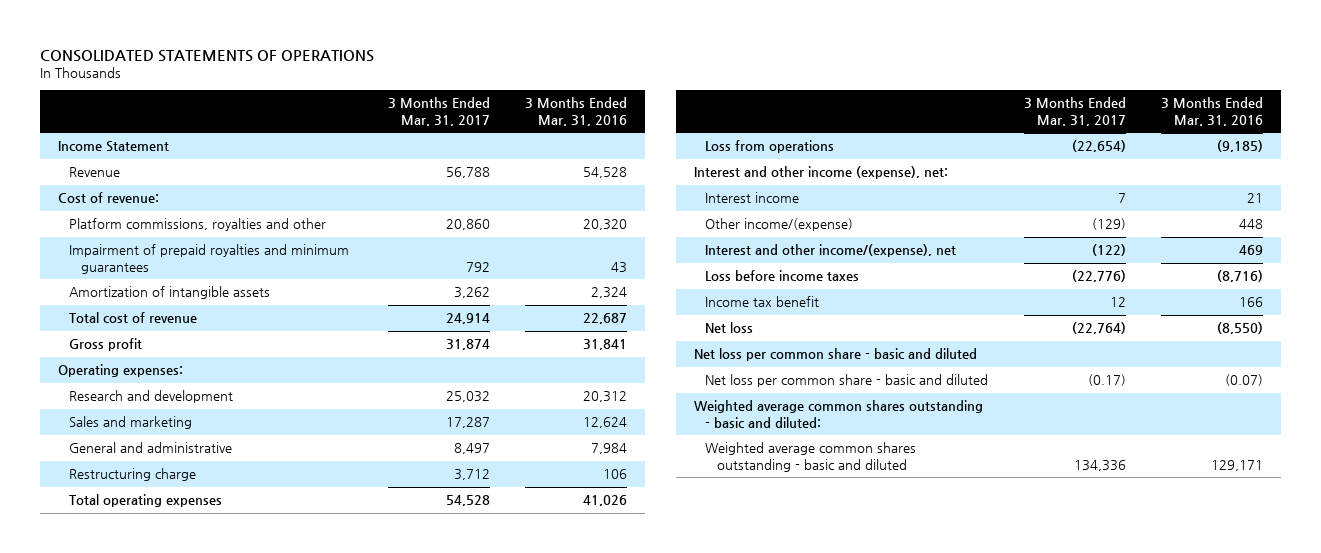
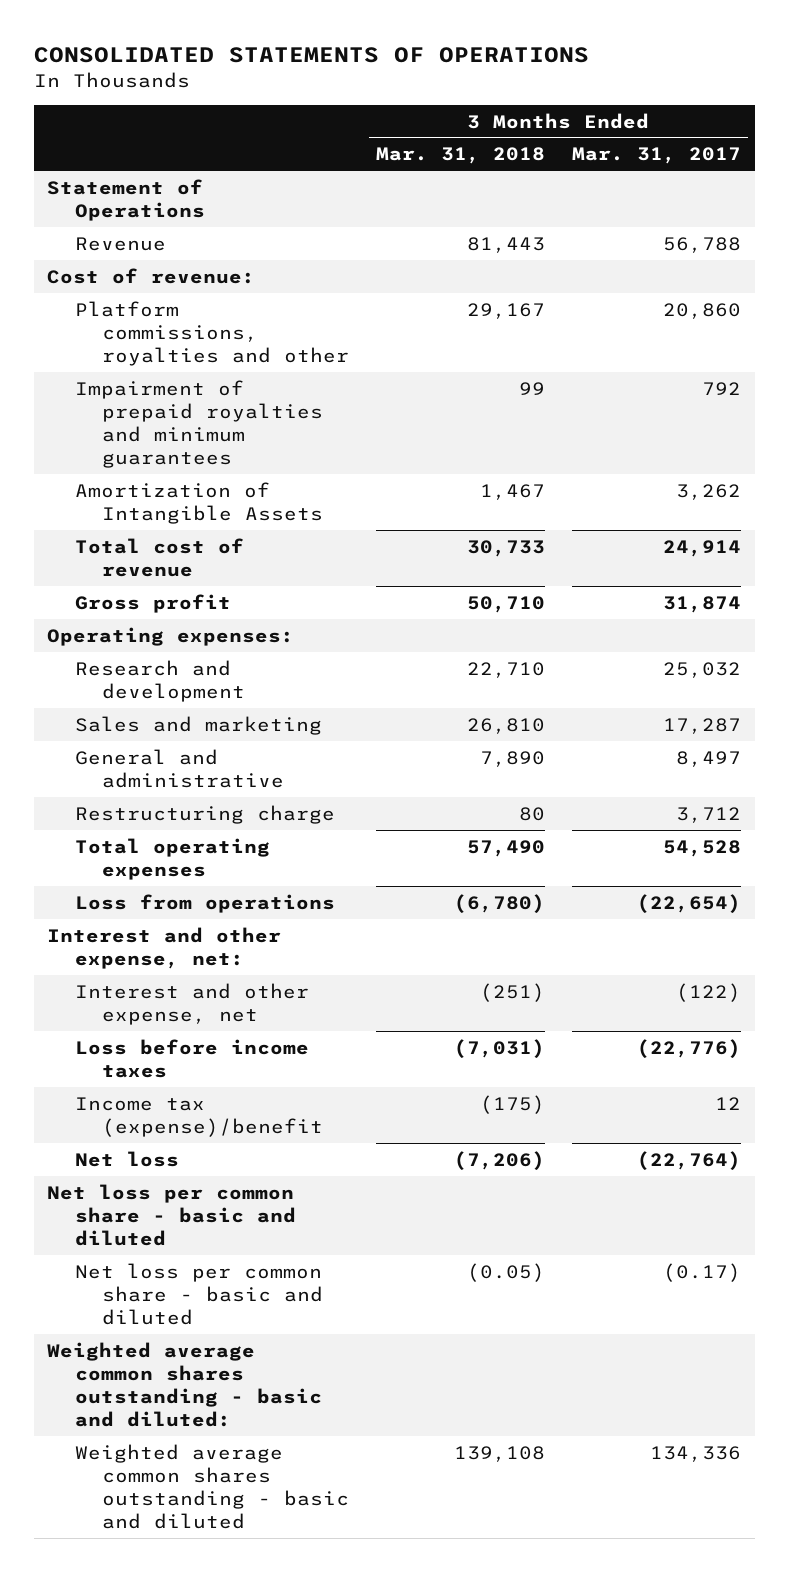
[524,97,627,126] 3 Months Ended Mar. 31, 2016 -> none
none -> [375,147,545,165] Mar. 31, 2018
[57,141,169,153] Income Statement -> [47,178,205,221] Statement of Operations
[69,286,271,300] Amortization of intangible assets -> [74,481,323,524] Amortization of Intangible Assets
[705,192,800,204] Interest income -> none
[705,218,854,232] Other income/(expense) -> none
[694,166,949,180] Interest and other income (expense), net: -> [47,926,282,969] Interest and other expense, net:
[705,244,957,258] Interest and other income/(expense), net -> [74,982,309,1025] Interest and other expense, net
[705,296,820,308] Income tax benefit -> [74,1096,323,1137] Income tax (expense)/benefit

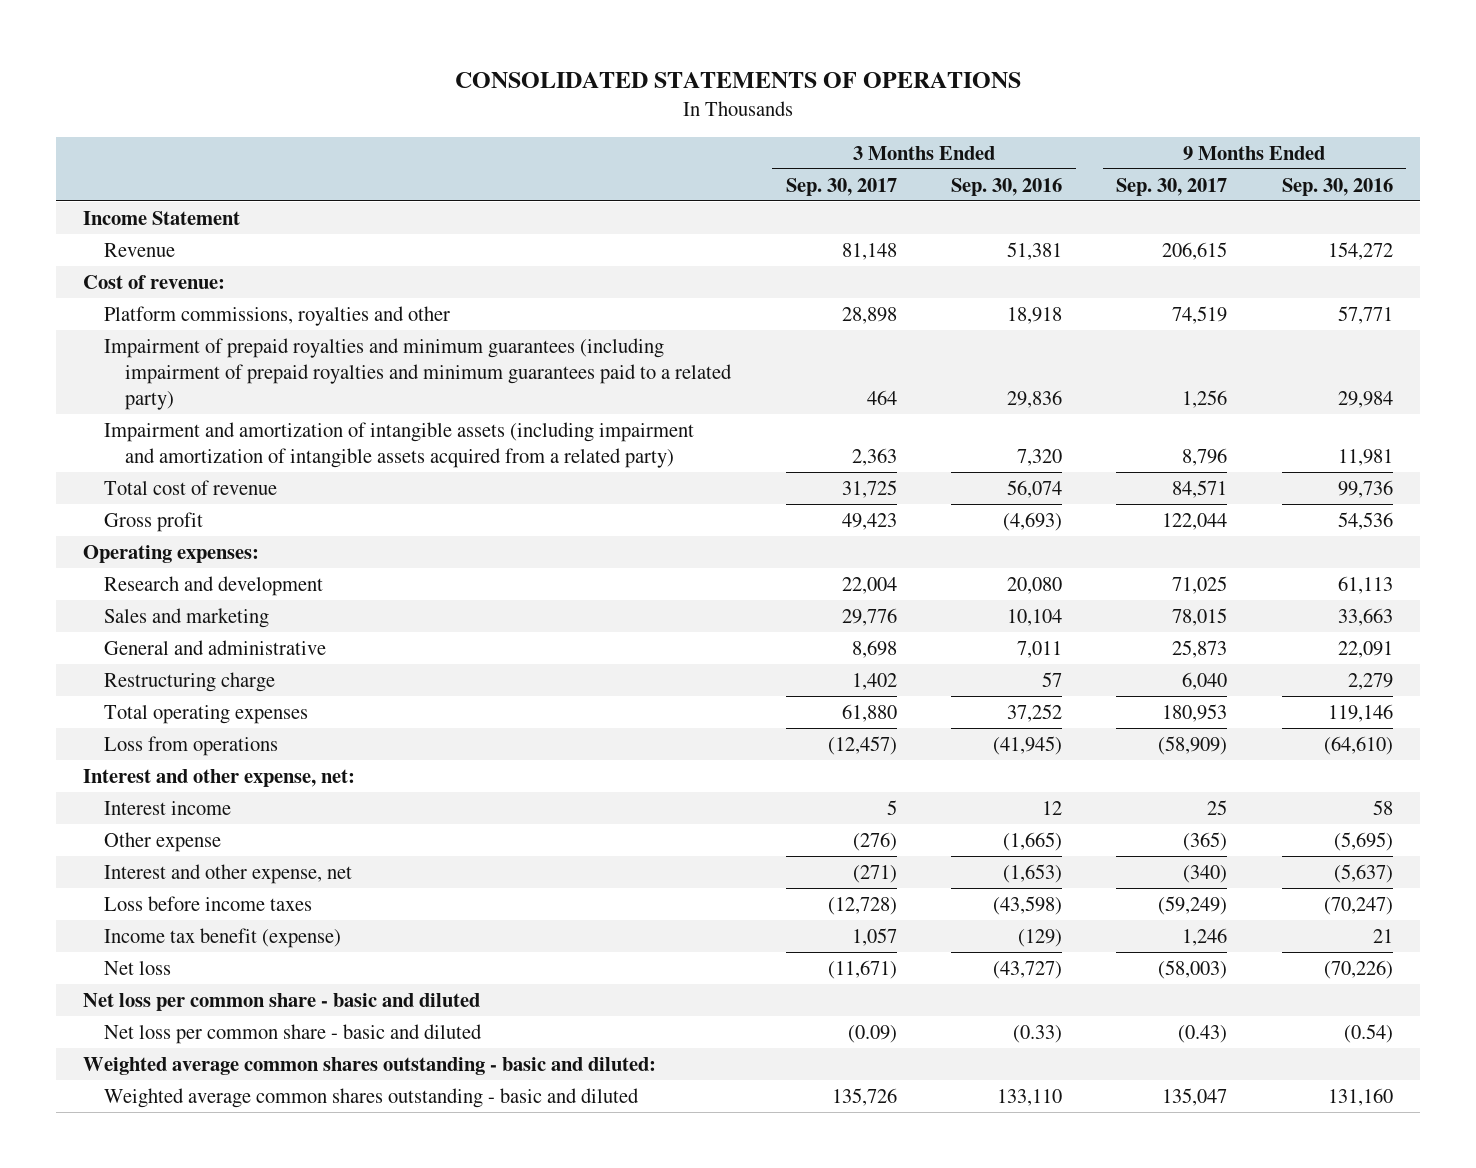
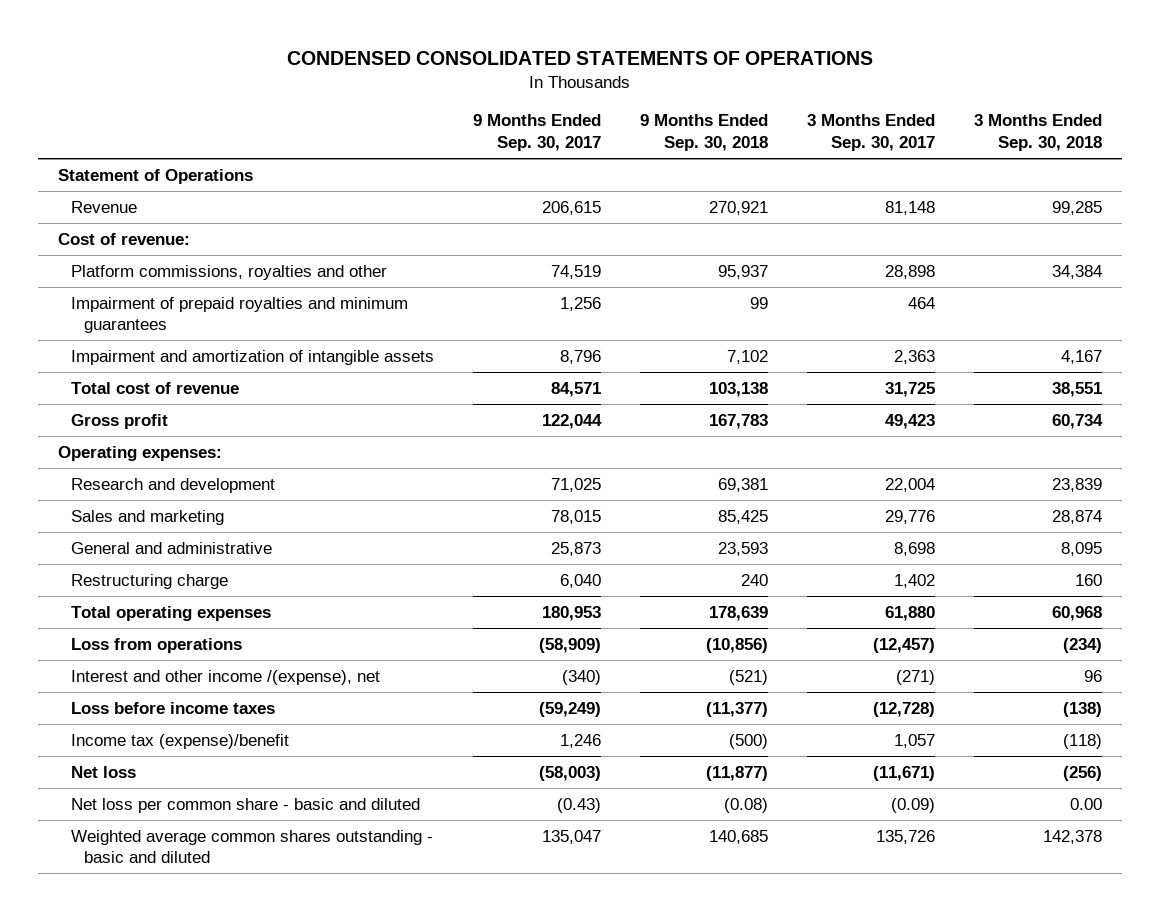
[454,72,1021,89] CONSOLIDATED STATEMENTS OF OPERATIONS -> [286,50,873,65] CONDENSED CONSOLIDATED STATEMENTS OF OPERATIONS
[950,177,1062,196] Sep. 30, 2016 -> none
[1281,177,1393,196] Sep. 30, 2016 -> none
none -> [639,114,768,152] 9 Months Ended Sep. 30, 2018
none -> [974,114,1103,152] 3 Months Ended Sep. 30, 2018
[83,210,241,225] Income Statement -> [57,168,253,184] Statement of Operations
[104,337,733,410] Impairment of prepaid royalties and minimum guarantees (including impairment of prepaid royalties and minimum guarantees paid to a related party) -> [70,296,408,334] Impairment of prepaid royalties and minimum guarantees
[104,421,695,468] Impairment and amortization of intangible assets (including impairment and amortization of intangible assets acquired from a related party) -> [70,349,434,365] Impairment and amortization of intangible assets
[83,768,356,787] Interest and other expense, net: -> none
[104,800,232,815] Interest income -> none
[104,831,222,852] Other expense -> none
[104,863,353,884] Interest and other expense, net -> [70,669,380,685] Interest and other income /(expense), net
[104,927,342,948] Income tax benefit (expense) -> [70,733,289,749] Income tax (expense)/benefit
[83,992,481,1011] Net loss per common share - basic and diluted -> none
[83,1056,657,1075] Weighted average common shares outstanding - basic and diluted: -> none

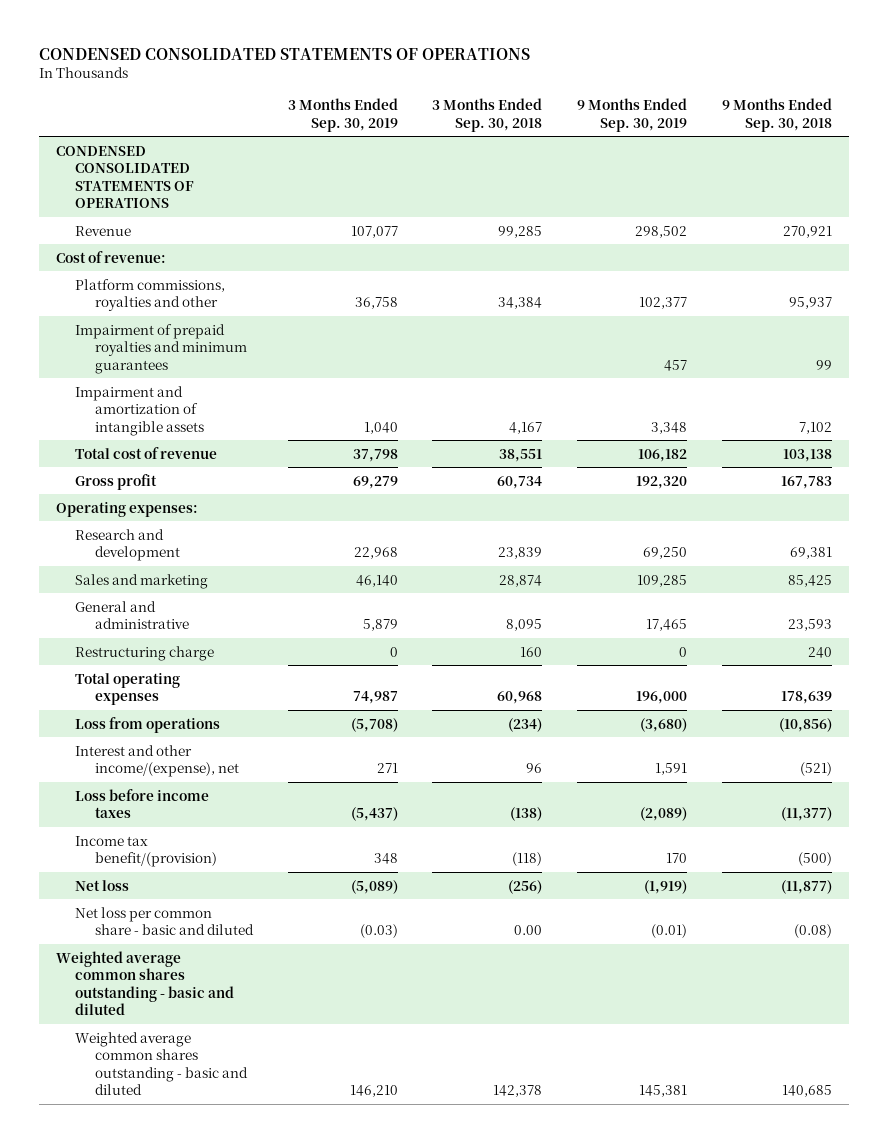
[472,114,601,152] 9 Months Ended Sep. 30, 2017 -> none
[807,114,936,152] 3 Months Ended Sep. 30, 2017 -> none
none -> [287,98,398,132] 3 Months Ended Sep. 30, 2019
none -> [577,98,688,132] 9 Months Ended Sep. 30, 2019
[57,168,253,184] Statement of Operations -> [56,145,195,209] CONDENSED CONSOLIDATED STATEMENTS OF OPERATIONS
[70,669,380,685] Interest and other income /(expense), net -> [75,744,239,778] Interest and other income/(expense), net
[70,733,289,749] Income tax (expense)/benefit -> [75,835,217,868] Income tax benefit/(provision)
none -> [56,950,235,1016] Weighted average common shares outstanding - basic and diluted

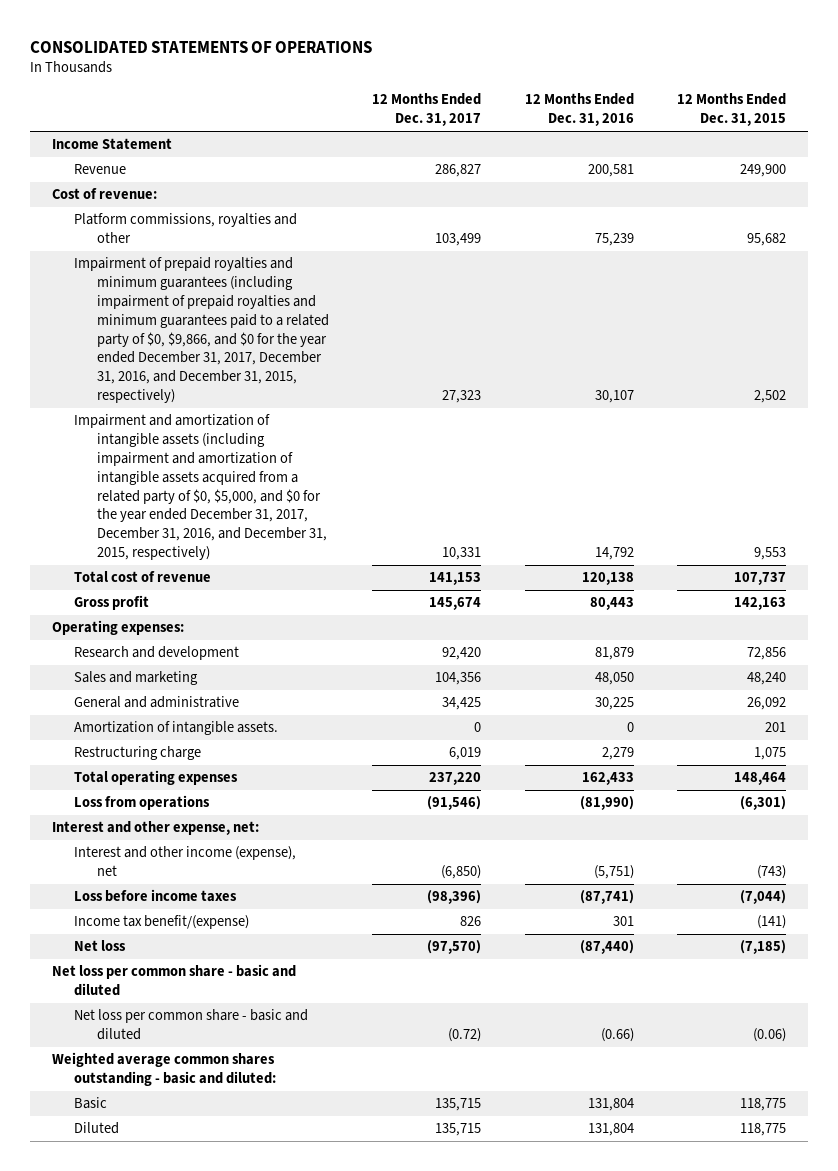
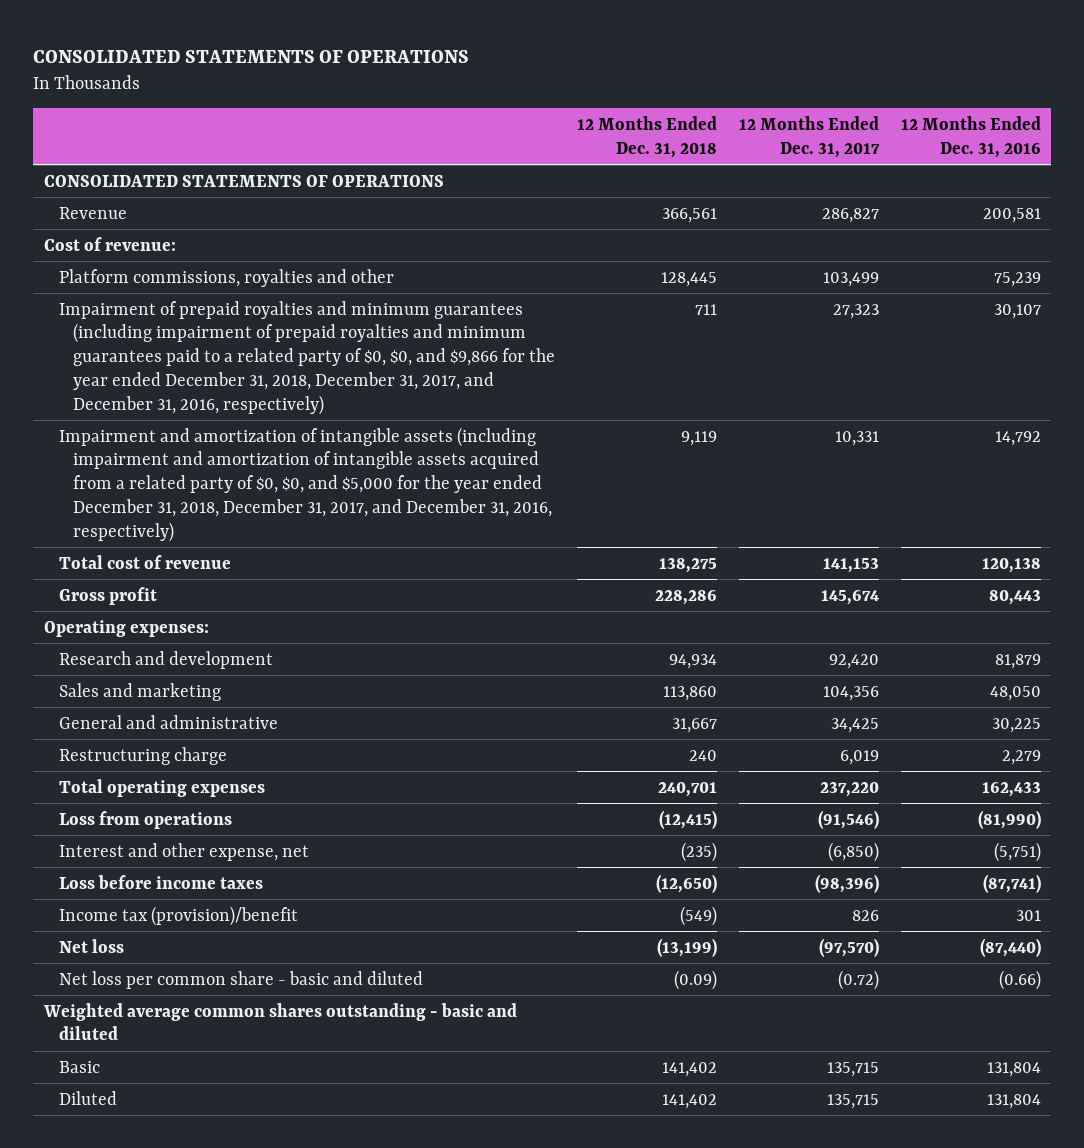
[677,93,787,127] 12 Months Ended Dec. 31, 2015 -> none
none -> [577,115,718,158] 12 Months Ended Dec. 31, 2018
[51,138,172,151] Income Statement -> [43,174,444,187] CONSOLIDATED STATEMENTS OF OPERATIONS
[74,257,329,403] Impairment of prepaid royalties and minimum guarantees (including impairment of prepaid royalties and minimum guarantees paid to a related party of $0, $9,866, and $0 for the year ended December 31, 2017, December 31, 2016, and December 31, 2015, respectively) -> [58,300,556,415] Impairment of prepaid royalties and minimum guarantees (including impairment of prepaid royalties and minimum guarantees paid to a related party of $0, $0, and $9,866 for the year ended December 31, 2018, December 31, 2017, and December 31, 2016, respectively)
[74,414,327,560] Impairment and amortization of intangible assets (including impairment and amortization of intangible assets acquired from a related party of $0, $5,000, and $0 for the year ended December 31, 2017, December 31, 2016, and December 31, 2015, respectively) -> [58,426,553,542] Impairment and amortization of intangible assets (including impairment and amortization of intangible assets acquired from a related party of $0, $0, and $5,000 for the year ended December 31, 2018, December 31, 2017, and December 31, 2016, respectively)
[74,721,279,736] Amortization of intangible assets. -> none
[51,821,259,836] Interest and other expense, net: -> none
[74,846,297,877] Interest and other income (expense), net -> [58,842,309,861] Interest and other expense, net
[74,915,250,930] Income tax benefit/(expense) -> [58,905,298,926] Income tax (provision)/benefit
[51,964,296,997] Net loss per common share - basic and diluted -> none
[51,1052,277,1087] Weighted average common shares outstanding - basic and diluted: -> [42,1002,517,1041] Weighted average common shares outstanding - basic and diluted

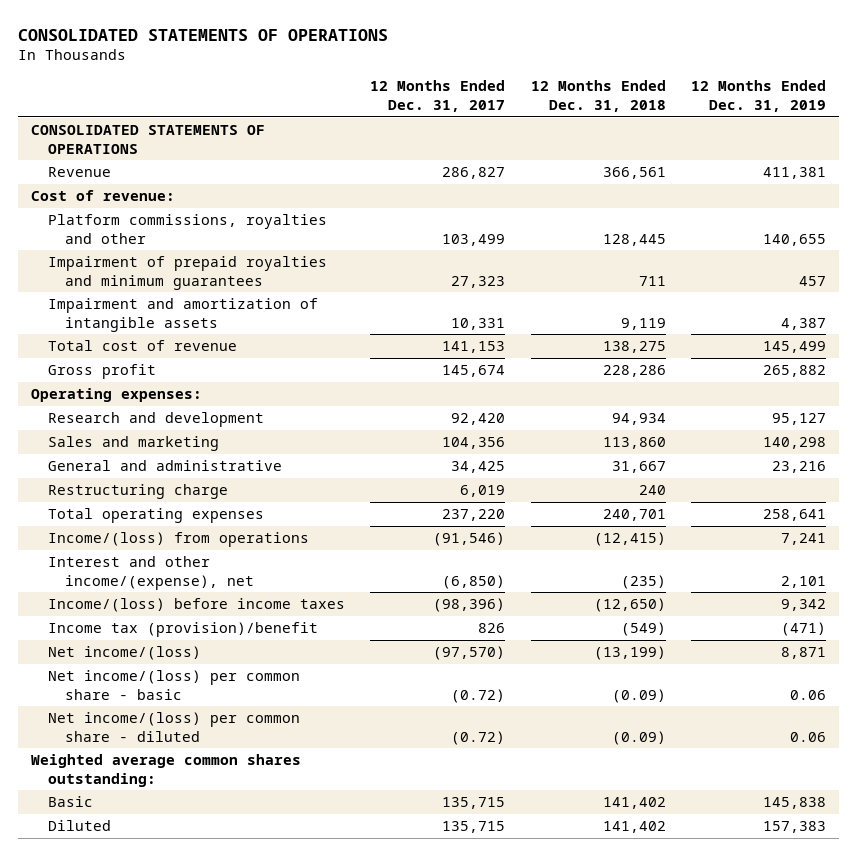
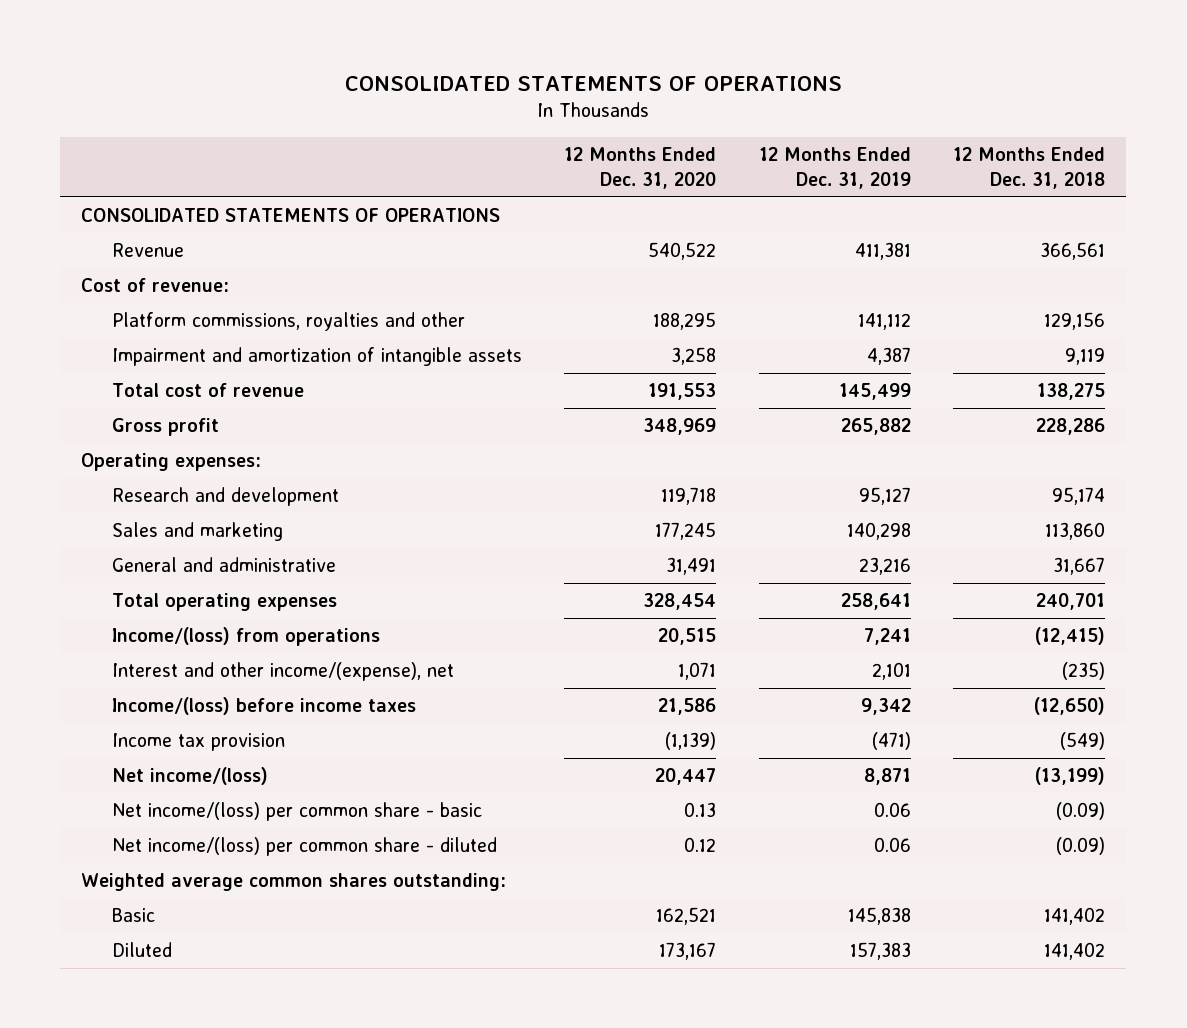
[370,80,506,112] 12 Months Ended Dec. 31, 2017 -> none
none -> [564,147,717,189] 12 Months Ended Dec. 31, 2020
[48,256,328,290] Impairment of prepaid royalties and minimum guarantees -> none
[602,233,666,246] 128,445 -> [1044,312,1106,331] 129,156
[762,233,826,246] 140,655 -> [857,313,911,331] 141,112
[611,413,666,426] 94,934 -> [1052,487,1106,506] 95,174
[48,484,229,500] Restructuring charge -> none
[48,622,319,638] Income tax (provision)/benefit -> [111,733,285,752] Income tax provision

